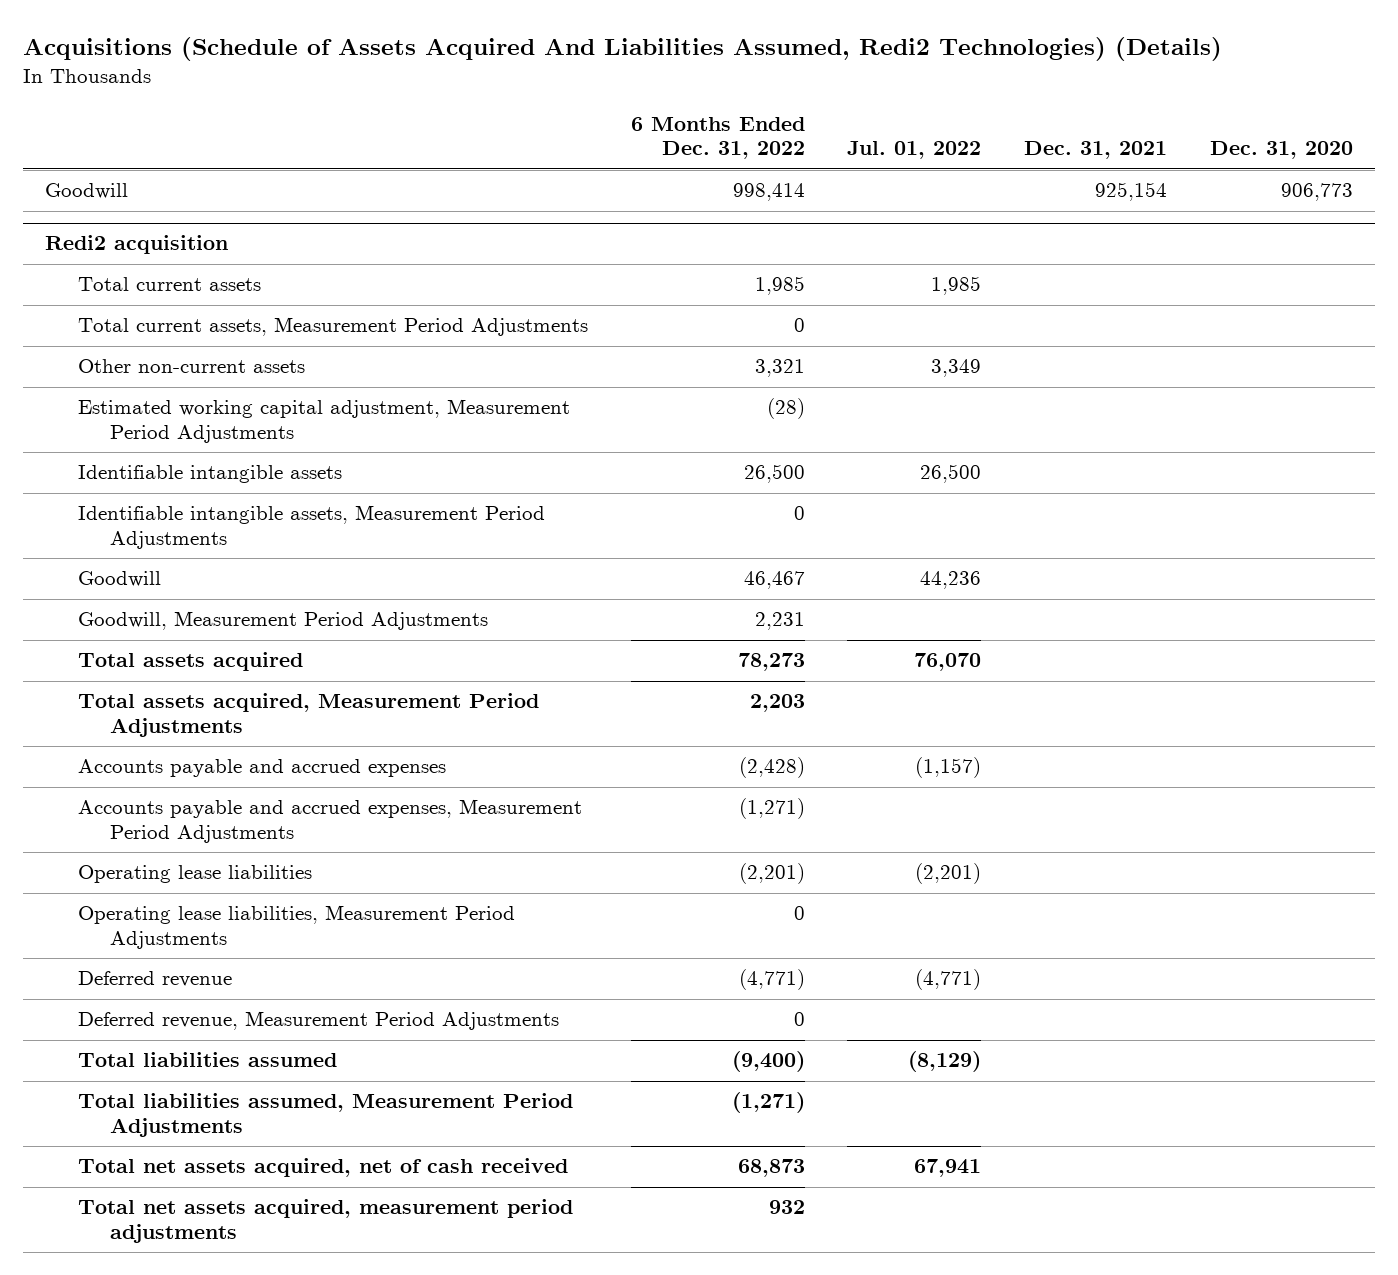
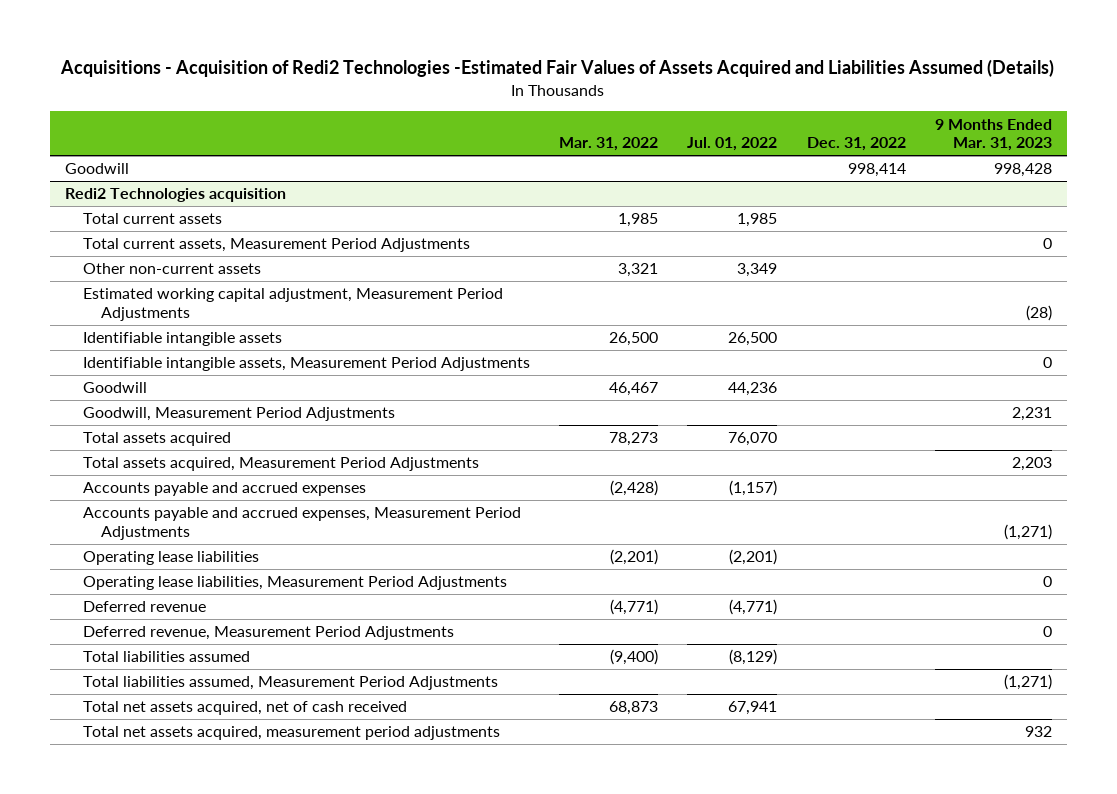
[23,37,1223,62] Acquisitions (Schedule of Assets Acquired And Liabilities Assumed, Redi2 Technologies) (Details) -> [60,59,1055,78] Acquisitions - Acquisition of Redi2 Technologies -Estimated Fair Values of Assets Acquired and Liabilities Assumed (Details)
[630,117,805,160] 6 Months Ended Dec. 31, 2022 -> none
[1024,141,1168,160] Dec. 31, 2021 -> none
[1210,141,1354,160] Dec. 31, 2020 -> none
none -> [558,137,658,152] Mar. 31, 2022
none -> [806,137,906,152] Dec. 31, 2022
none -> [935,118,1053,152] 9 Months Ended Mar. 31, 2023
[44,235,228,255] Redi2 acquisition -> [64,188,286,203] Redi2 Technologies acquisition

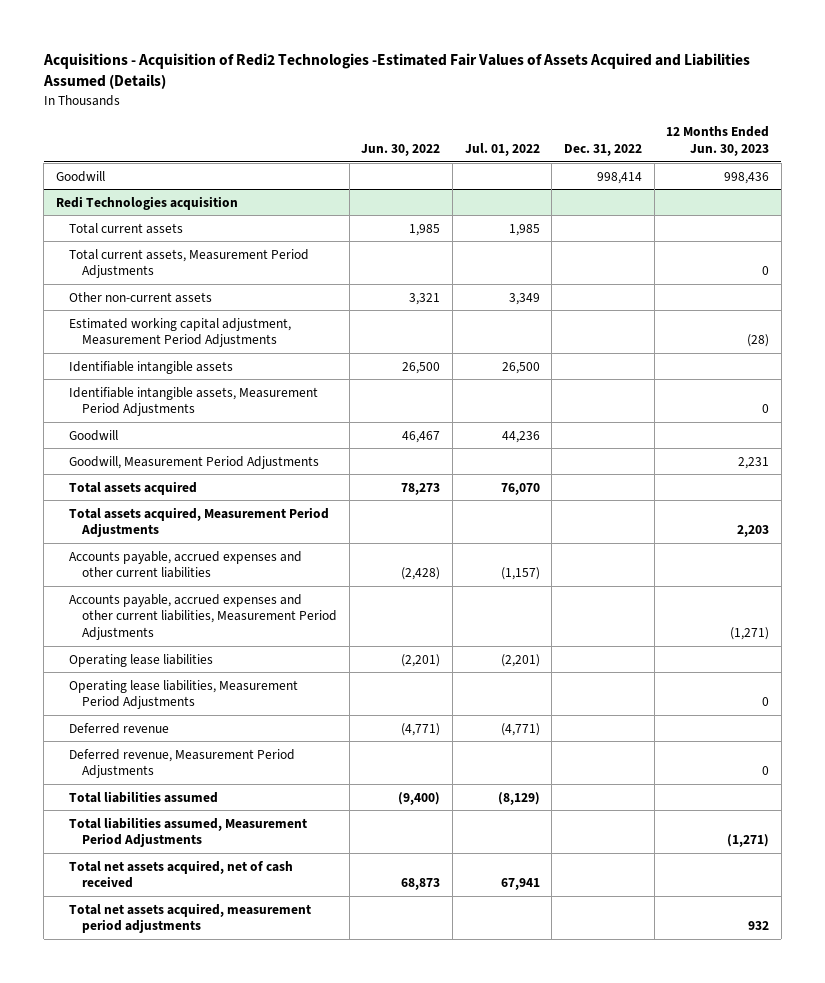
[558,137,658,152] Mar. 31, 2022 -> none
[935,118,1053,152] 9 Months Ended Mar. 31, 2023 -> none
none -> [361,144,441,157] Jun. 30, 2022
none -> [666,126,770,157] 12 Months Ended Jun. 30, 2023
[64,188,286,203] Redi2 Technologies acquisition -> [56,195,239,210] Redi Technologies acquisition
[82,482,366,497] Accounts payable and accrued expenses -> [69,550,303,579] Accounts payable, accrued expenses and other current liabilities
[82,507,521,540] Accounts payable and accrued expenses, Measurement Period Adjustments -> [69,593,338,641] Accounts payable, accrued expenses and other current liabilities, Measurement Period Adjustments

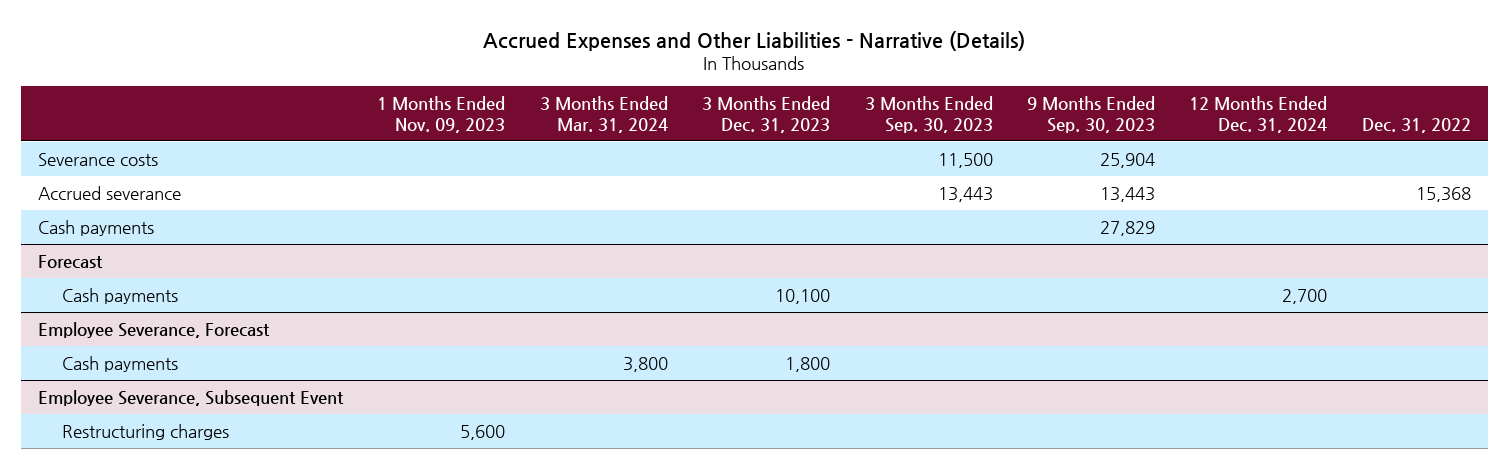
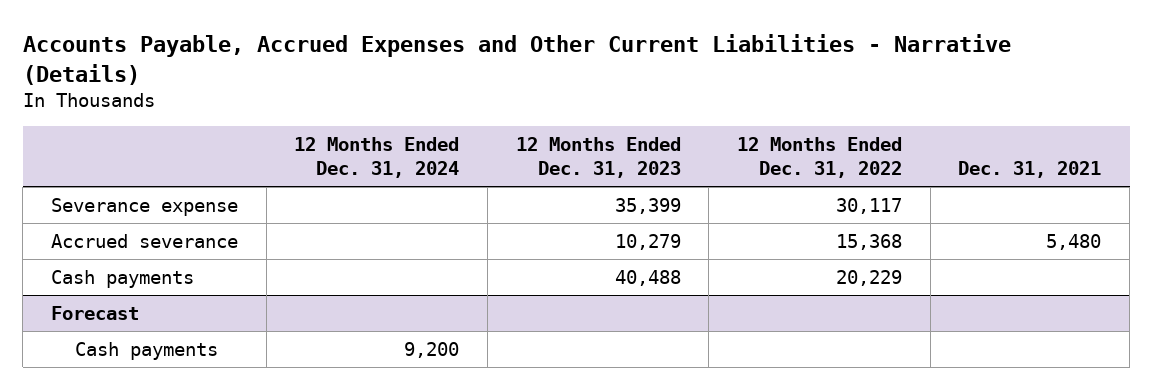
[483,30,1026,51] Accrued Expenses and Other Liabilities - Narrative (Details) -> [22,34,1011,85] Accounts Payable, Accrued Expenses and Other Current Liabilities - Narrative (Details)
[377,95,506,133] 1 Months Ended Nov. 09, 2023 -> none
[539,95,668,133] 3 Months Ended Mar. 31, 2024 -> none
[702,95,831,133] 3 Months Ended Dec. 31, 2023 -> none
[864,95,993,133] 3 Months Ended Sep. 30, 2023 -> none
[1026,95,1155,133] 9 Months Ended Sep. 30, 2023 -> none
[1361,117,1471,133] Dec. 31, 2022 -> none
none -> [515,136,681,179] 12 Months Ended Dec. 31, 2023
none -> [737,136,903,179] 12 Months Ended Dec. 31, 2022
none -> [958,161,1102,179] Dec. 31, 2021
[37,152,158,166] Severance costs -> [51,197,239,216] Severance expense
[37,321,270,338] Employee Severance, Forecast -> none
[62,355,179,372] Cash payments -> none
[37,389,344,406] Employee Severance, Subsequent Event -> none
[62,423,230,440] Restructuring charges -> none
[1282,288,1328,304] 2,700 -> [404,341,460,358] 9,200

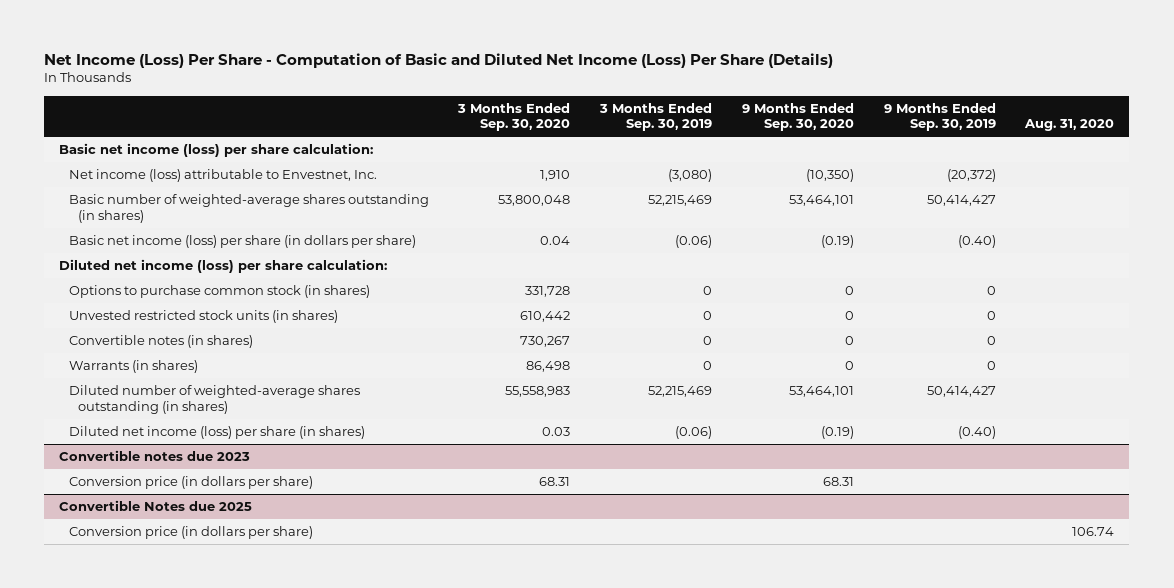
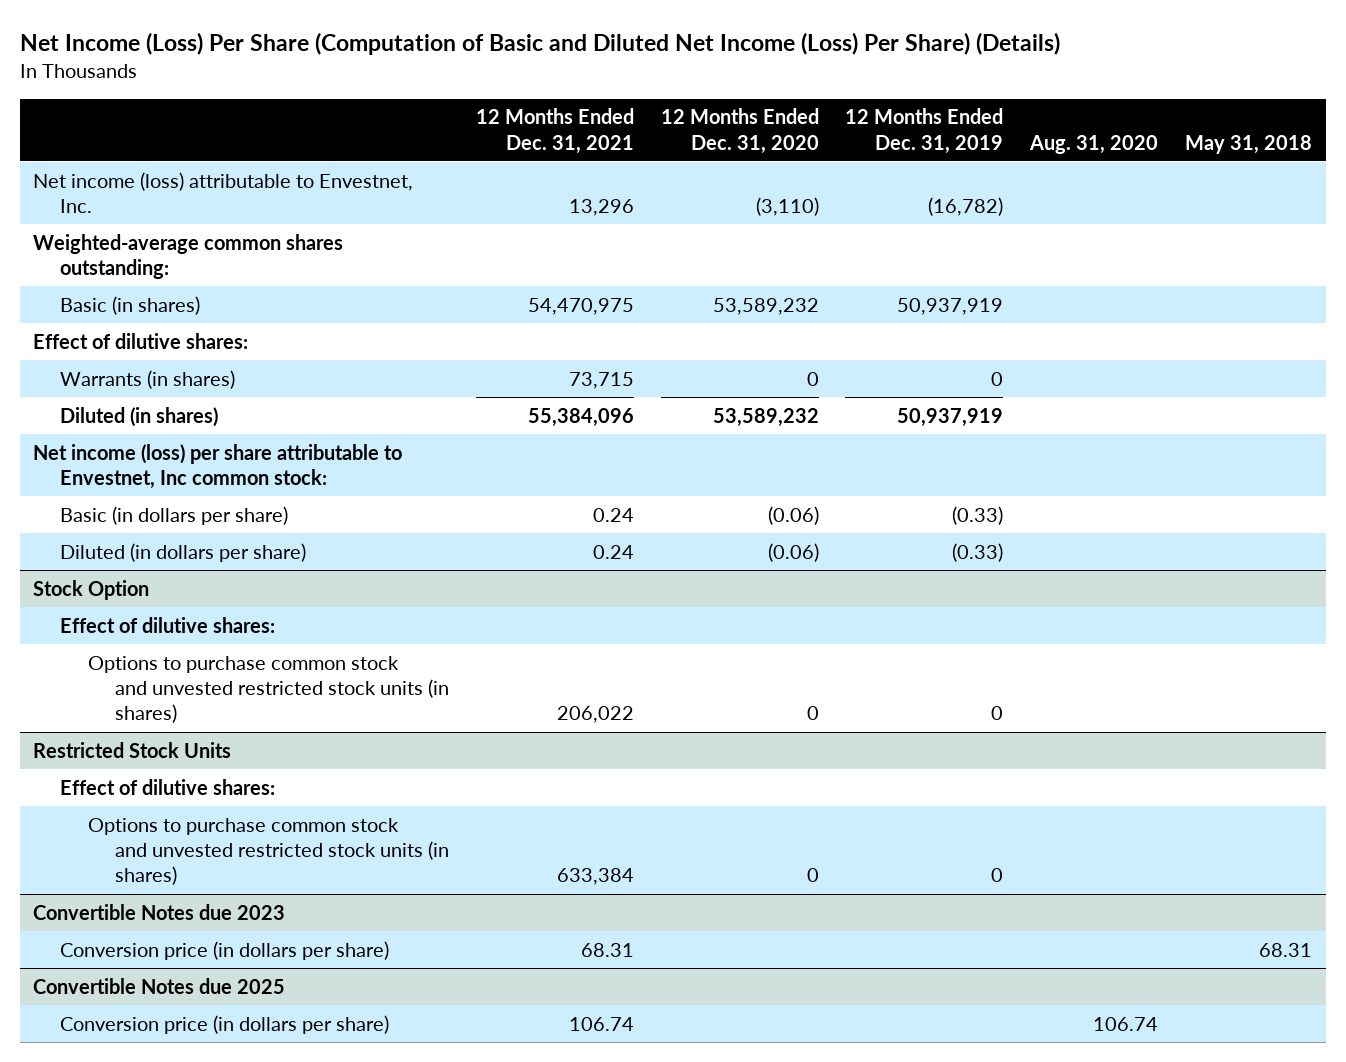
[44,52,834,68] Net Income (Loss) Per Share - Computation of Basic and Diluted Net Income (Loss) Per Share (Details) -> [19,32,1060,56] Net Income (Loss) Per Share (Computation of Basic and Diluted Net Income (Loss) Per Share) (Details)
[457,102,571,132] 3 Months Ended Sep. 30, 2020 -> none
[599,102,713,132] 3 Months Ended Sep. 30, 2019 -> none
[741,102,854,132] 9 Months Ended Sep. 30, 2020 -> none
[883,102,996,132] 9 Months Ended Sep. 30, 2019 -> none
none -> [475,108,634,154] 12 Months Ended Dec. 31, 2021
none -> [660,108,819,154] 12 Months Ended Dec. 31, 2020
none -> [845,108,1004,154] 12 Months Ended Dec. 31, 2019
none -> [1185,134,1313,154] May 31, 2018
[59,143,374,158] Basic net income (loss) per share calculation: -> none
[68,235,416,249] Basic net income (loss) per share (in dollars per share) -> none
[59,259,388,274] Diluted net income (loss) per share calculation: -> none
[68,285,370,299] Options to purchase common stock (in shares) -> none
[68,310,338,324] Unvested restricted stock units (in shares) -> none
[68,335,253,349] Convertible notes (in shares) -> none
none -> [33,233,344,280] Weighted-average common shares outstanding:
[68,194,429,223] Basic number of weighted-average shares outstanding (in shares) -> [60,295,201,315] Basic (in shares)
none -> [33,332,249,349] Effect of dilutive shares:
[68,385,360,414] Diluted number of weighted-average shares outstanding (in shares) -> [60,406,219,427] Diluted (in shares)
none -> [33,443,403,490] Net income (loss) per share attributable to Envestnet, Inc common stock:
none -> [60,505,289,525] Basic (in dollars per share)
[68,426,365,440] Diluted net income (loss) per share (in shares) -> [60,542,307,562] Diluted (in dollars per share)
none -> [33,579,150,600] Stock Option
none -> [60,616,276,633] Effect of dilutive shares:
none -> [87,655,449,724] Options to purchase common stock and unvested restricted stock units (in shares)
none -> [33,741,232,758] Restricted Stock Units
none -> [60,778,276,795] Effect of dilutive shares:
none -> [87,817,449,886] Options to purchase common stock and unvested restricted stock units (in shares)
[59,450,251,462] Convertible notes due 2023 -> [33,903,286,920] Convertible Notes due 2023

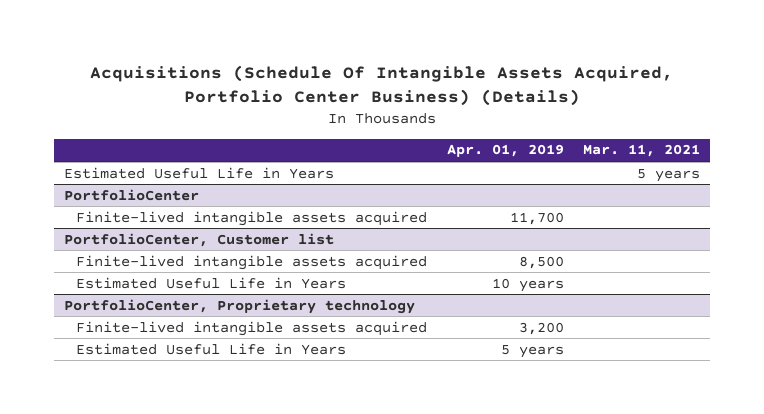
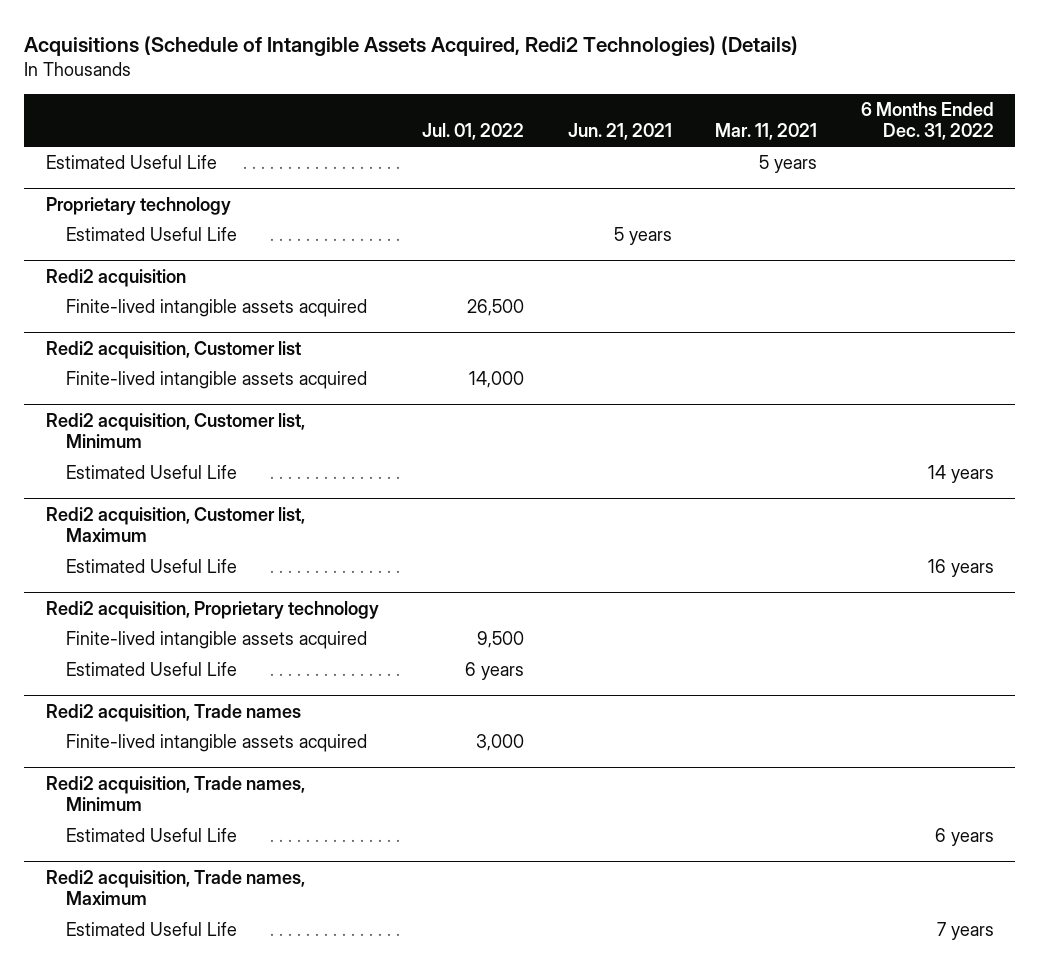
[90,65,674,107] Acquisitions (Schedule Of Intangible Assets Acquired, Portfolio Center Business) (Details) -> [24,35,799,56] Acquisitions (Schedule of Intangible Assets Acquired, Redi2 Technologies) (Details)
[446,144,564,158] Apr. 01, 2019 -> none
none -> [422,123,525,141] Jul. 01, 2022
none -> [567,123,672,141] Jun. 21, 2021
none -> [860,101,994,141] 6 Months Ended Dec. 31, 2022
[63,188,199,201] PortfolioCenter -> none
[75,210,427,226] Finite-lived intangible assets acquired -> none
[63,232,334,247] PortfolioCenter, Customer list -> none
[75,254,427,270] Finite-lived intangible assets acquired -> none
[75,276,346,289] Estimated Useful Life in Years -> none
[75,320,427,336] Finite-lived intangible assets acquired -> none
[63,166,334,179] Estimated Useful Life in Years -> [45,154,217,169] Estimated Useful Life
[63,298,415,314] PortfolioCenter, Proprietary technology -> [45,196,231,215] Proprietary technology
[75,342,346,355] Estimated Useful Life in Years -> [66,226,238,241] Estimated Useful Life
none -> [45,268,186,287] Redi2 acquisition
none -> [66,298,368,317] Finite-lived intangible assets acquired
none -> [45,340,301,359] Redi2 acquisition, Customer list
none -> [66,370,368,389] Finite-lived intangible assets acquired
none -> [45,412,305,449] Redi2 acquisition, Customer list, Minimum
none -> [66,464,238,479] Estimated Useful Life
none -> [45,506,305,543] Redi2 acquisition, Customer list, Maximum
none -> [66,558,238,573] Estimated Useful Life
none -> [45,600,379,619] Redi2 acquisition, Proprietary technology
none -> [66,630,368,649] Finite-lived intangible assets acquired
none -> [66,661,238,676] Estimated Useful Life
none -> [45,703,301,722] Redi2 acquisition, Trade names
none -> [66,733,368,752] Finite-lived intangible assets acquired
none -> [45,775,305,812] Redi2 acquisition, Trade names, Minimum
none -> [66,827,238,842] Estimated Useful Life
none -> [45,869,305,906] Redi2 acquisition, Trade names, Maximum
none -> [66,921,238,936] Estimated Useful Life

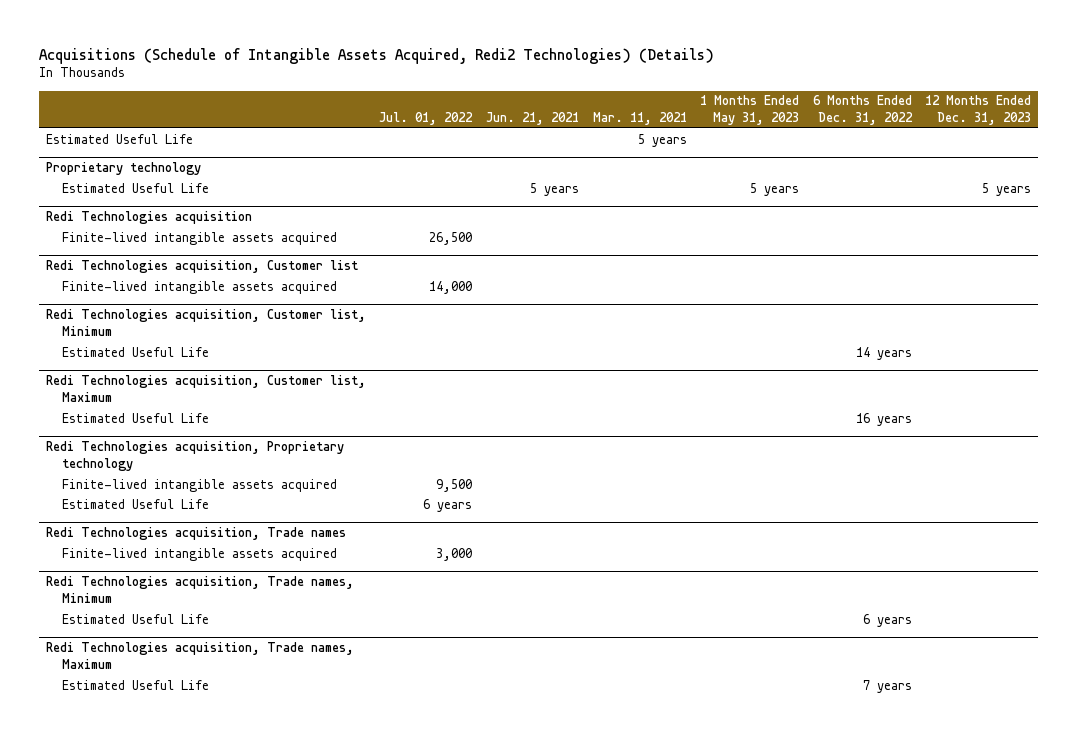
none -> [700,95,800,126] 1 Months Ended May 31, 2023
none -> [925,95,1032,126] 12 Months Ended Dec. 31, 2023
[45,268,186,287] Redi2 acquisition -> [45,211,252,225] Redi Technologies acquisition
[45,340,301,359] Redi2 acquisition, Customer list -> [45,260,358,274] Redi Technologies acquisition, Customer list
[45,412,305,449] Redi2 acquisition, Customer list, Minimum -> [45,309,366,337] Redi Technologies acquisition, Customer list, Minimum
[45,506,305,543] Redi2 acquisition, Customer list, Maximum -> [45,375,366,403] Redi Technologies acquisition, Customer list, Maximum
[45,600,379,619] Redi2 acquisition, Proprietary technology -> [45,441,344,472] Redi Technologies acquisition, Proprietary technology
[45,703,301,722] Redi2 acquisition, Trade names -> [45,527,346,541] Redi Technologies acquisition, Trade names
[45,775,305,812] Redi2 acquisition, Trade names, Minimum -> [45,576,354,604] Redi Technologies acquisition, Trade names, Minimum
[45,869,305,906] Redi2 acquisition, Trade names, Maximum -> [45,642,354,670] Redi Technologies acquisition, Trade names, Maximum

